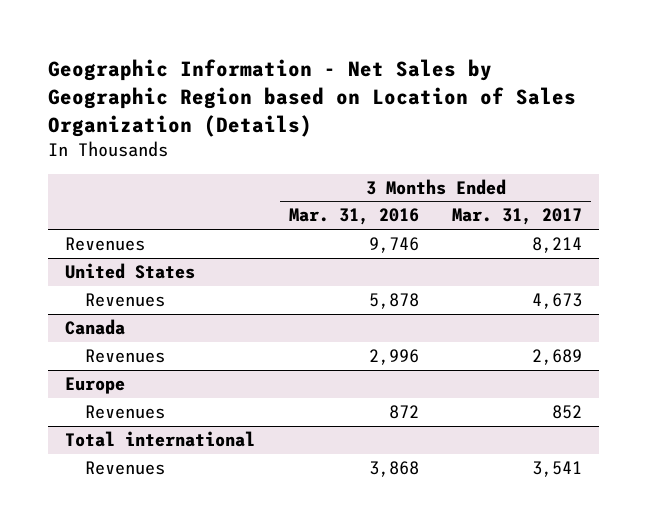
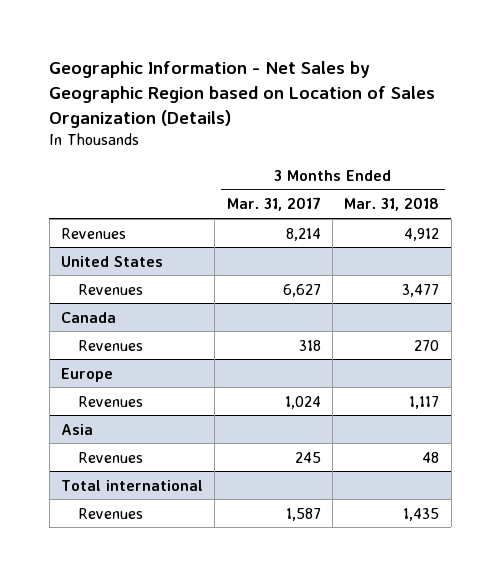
[288,208,419,226] Mar. 31, 2016 -> none
none -> [344,197,440,212] Mar. 31, 2018
[532,293,583,310] 4,673 -> [282,283,321,297] 6,627
[532,349,583,366] 2,689 -> [298,339,321,351] 318
[552,405,583,420] 852 -> [284,395,321,409] 1,024
none -> [60,423,93,435] Asia
none -> [77,451,143,463] Revenues
[532,461,583,478] 3,541 -> [285,507,321,521] 1,587

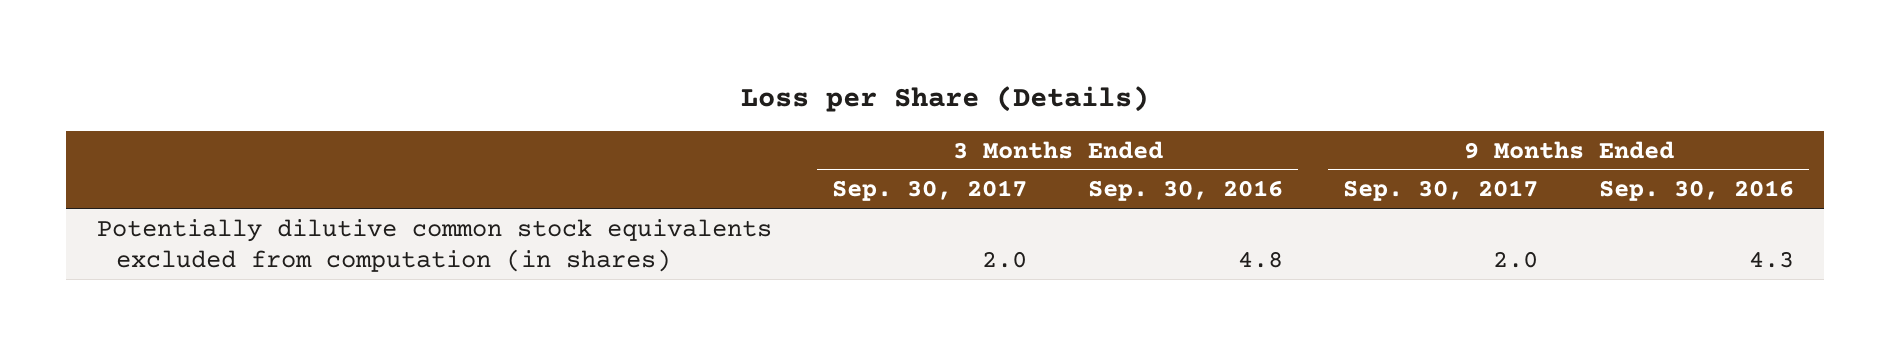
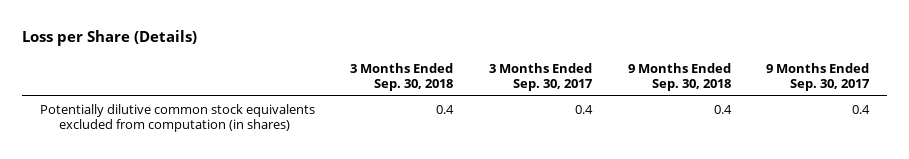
[1087,180,1283,202] Sep. 30, 2016 -> none
[1599,180,1795,202] Sep. 30, 2016 -> none
none -> [350,62,454,91] 3 Months Ended Sep. 30, 2018
none -> [627,62,731,91] 9 Months Ended Sep. 30, 2018
[982,251,1028,269] 2.0 -> [575,105,594,115] 0.4
[1493,251,1539,269] 2.0 -> [852,105,871,115] 0.4

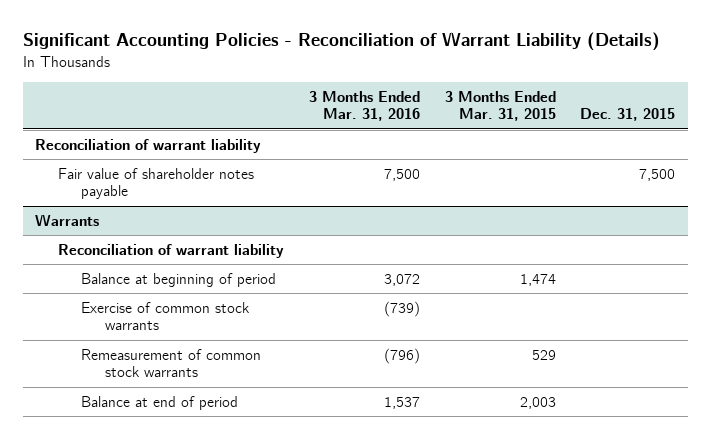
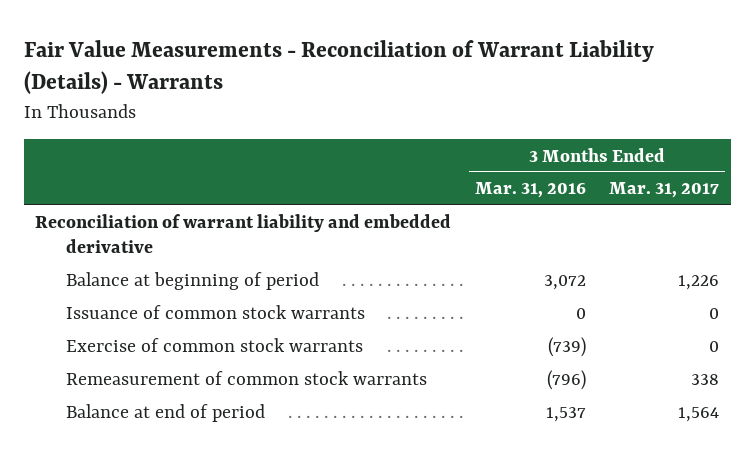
[22,31,660,52] Significant Accounting Policies - Reconciliation of Warrant Liability (Details) -> [23,39,654,95] Fair Value Measurements - Reconciliation of Warrant Liability (Details) - Warrants
[444,90,556,122] 3 Months Ended Mar. 31, 2015 -> none
[580,108,676,122] Dec. 31, 2015 -> none
none -> [608,182,719,199] Mar. 31, 2017
[58,167,255,200] Fair value of shareholder notes payable -> none
[34,213,99,226] Warrants -> none
[58,243,285,258] Reconciliation of warrant liability -> none
[34,138,261,153] Reconciliation of warrant liability -> [35,214,452,254] Reconciliation of warrant liability and embedded derivative
none -> [65,305,365,320] Issuance of common stock warrants

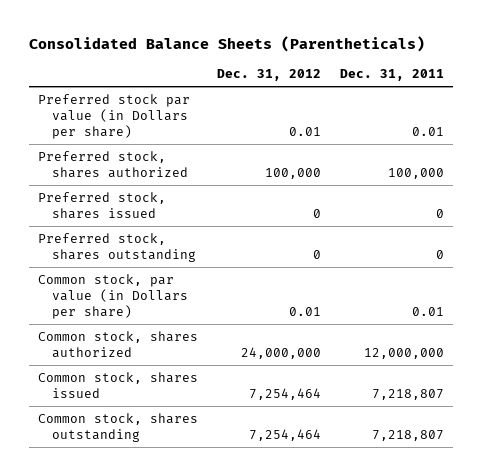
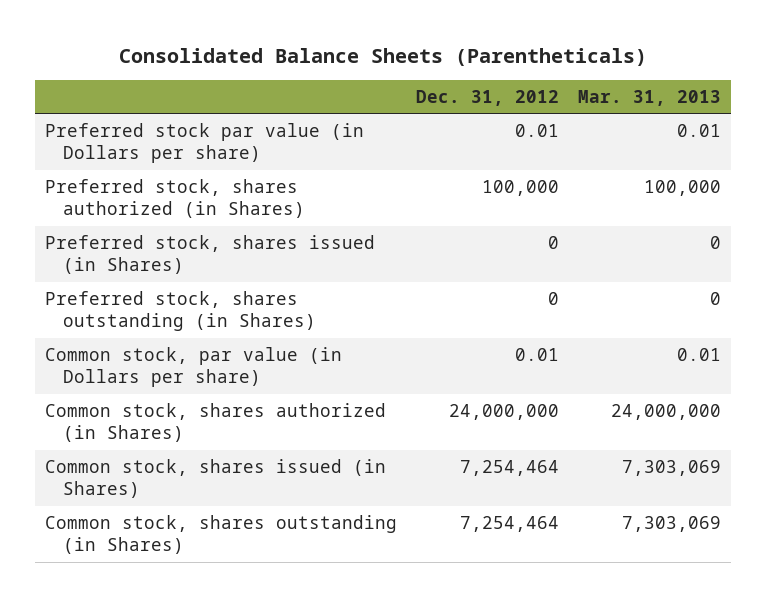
[339,69,444,82] Dec. 31, 2011 -> none
none -> [578,90,722,107] Mar. 31, 2013
[38,150,188,178] Preferred stock, shares authorized -> [44,179,305,219] Preferred stock, shares authorized (in Shares)
[38,191,167,219] Preferred stock, shares issued -> [44,235,375,275] Preferred stock, shares issued (in Shares)
[38,232,196,262] Preferred stock, shares outstanding -> [44,291,316,332] Preferred stock, shares outstanding (in Shares)
[38,330,199,358] Common stock, shares authorized -> [44,403,386,443] Common stock, shares authorized (in Shares)
[38,371,199,398] Common stock, shares issued -> [44,459,386,499] Common stock, shares issued (in Shares)
[38,412,199,442] Common stock, shares outstanding -> [44,515,397,555] Common stock, shares outstanding (in Shares)

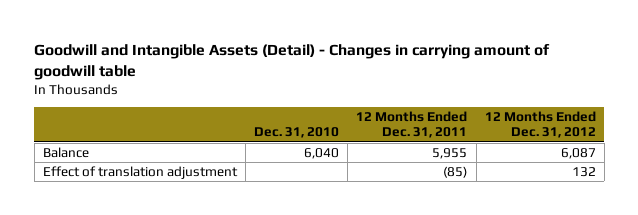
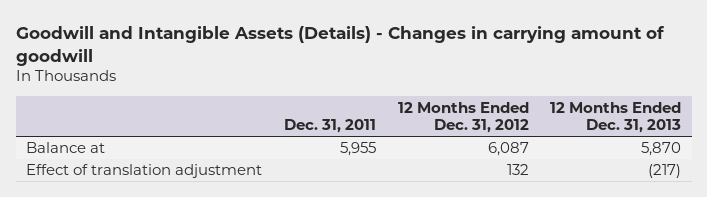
[34,43,551,80] Goodwill and Intangible Assets (Detail) - Changes in carrying amount of goodwill table -> [15,25,665,66] Goodwill and Intangible Assets (Details) - Changes in carrying amount of goodwill
[254,127,340,139] Dec. 31, 2010 -> none
[356,110,468,139] 12 Months Ended Dec. 31, 2011 -> none
none -> [283,119,376,134] Dec. 31, 2011
none -> [550,101,682,134] 12 Months Ended Dec. 31, 2013
[42,146,89,158] Balance -> [26,142,106,154] Balance at

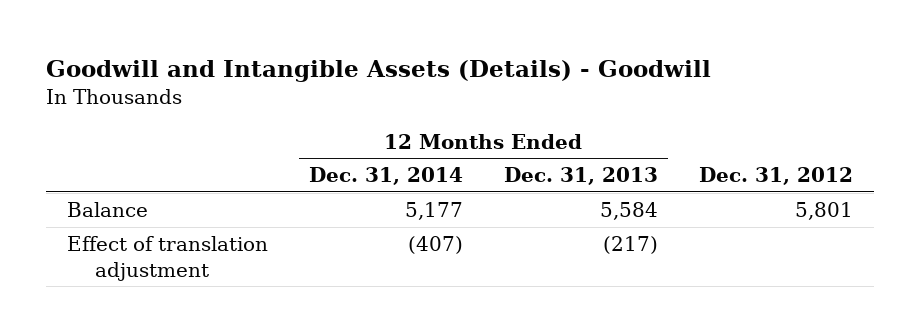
[15,25,665,66] Goodwill and Intangible Assets (Details) - Changes in carrying amount of goodwill -> [46,60,712,83] Goodwill and Intangible Assets (Details) - Goodwill
[283,119,376,134] Dec. 31, 2011 -> none
[397,101,529,134] 12 Months Ended Dec. 31, 2012 -> none
none -> [308,167,463,186] Dec. 31, 2014
none -> [699,167,854,186] Dec. 31, 2012
[26,142,106,154] Balance at -> [66,202,148,218] Balance
[641,142,682,157] 5,870 -> [599,202,658,221] 5,584

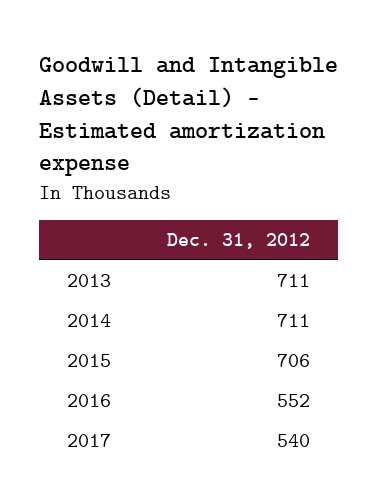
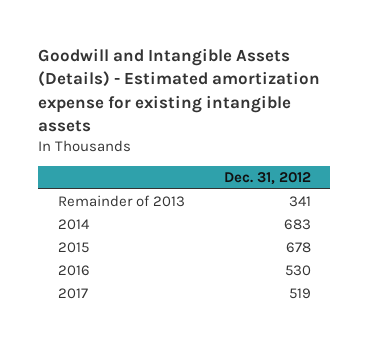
[39,56,339,177] Goodwill and Intangible Assets (Detail) - Estimated amortization expense -> [38,48,321,132] Goodwill and Intangible Assets (Details) - Estimated amortization expense for existing intangible assets
[67,274,112,288] 2013 -> none
none -> [57,195,185,208] Remainder of 2013
[277,314,311,328] 711 -> [283,219,311,231] 683
[277,354,311,368] 706 -> [285,242,311,254] 678
[277,394,311,408] 552 -> [284,265,311,277] 530
[277,434,311,448] 540 -> [288,288,311,300] 519

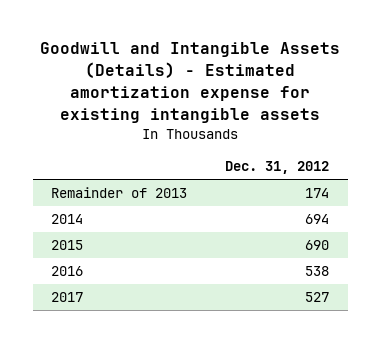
[288,196,311,208] 341 -> [304,188,329,199] 174
[283,219,311,231] 683 -> [304,214,329,225] 694
[285,242,311,254] 678 -> [304,240,329,251] 690
[284,265,311,277] 530 -> [304,266,329,277] 538
[288,288,311,300] 519 -> [304,292,329,303] 527

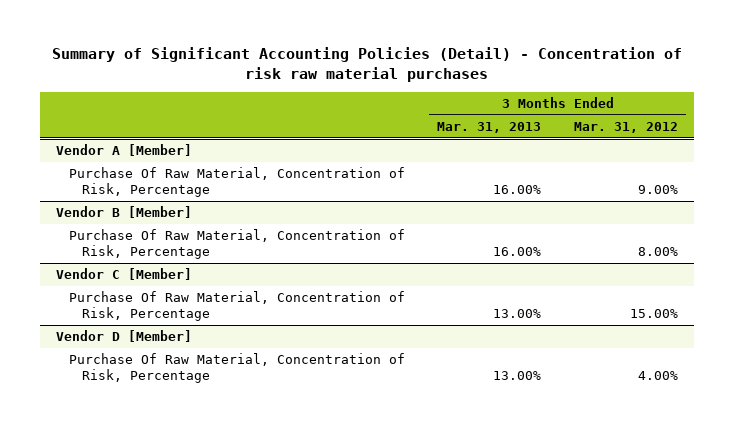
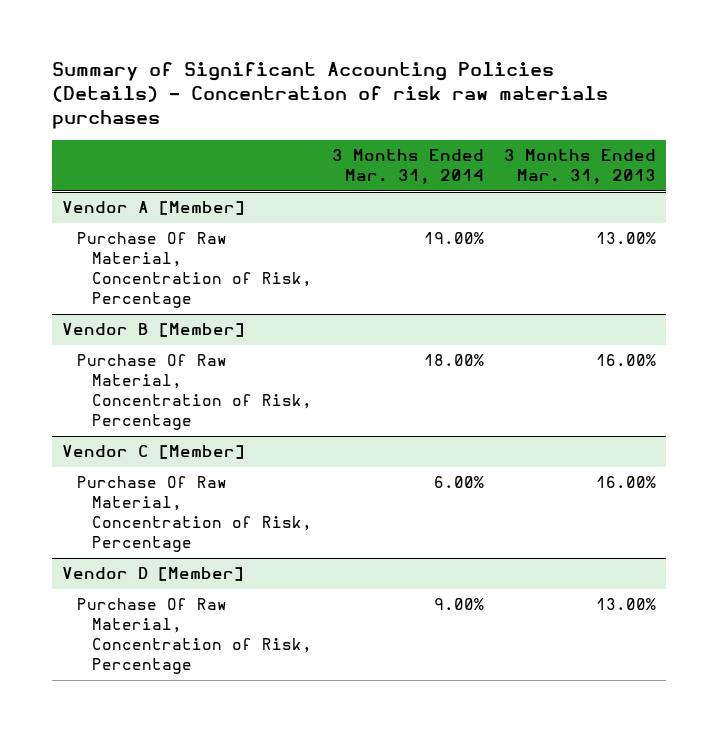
[51,47,682,83] Summary of Significant Accounting Policies (Detail) - Concentration of risk raw material purchases -> [51,61,608,130] Summary of Significant Accounting Policies (Details) - Concentration of risk raw materials purchases
[573,121,678,133] Mar. 31, 2012 -> none
none -> [332,149,485,185] 3 Months Ended Mar. 31, 2014
[493,184,542,194] 16.00% -> [595,232,656,245] 13.00%
[493,308,542,318] 13.00% -> [595,476,656,489] 16.00%

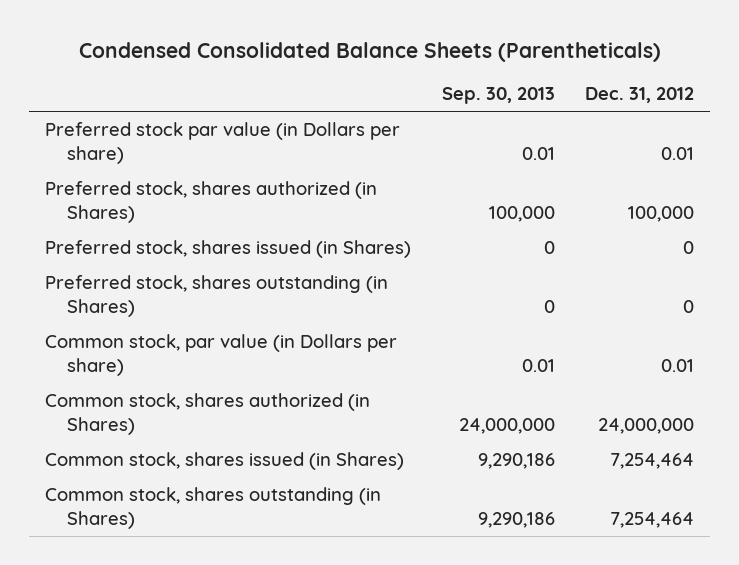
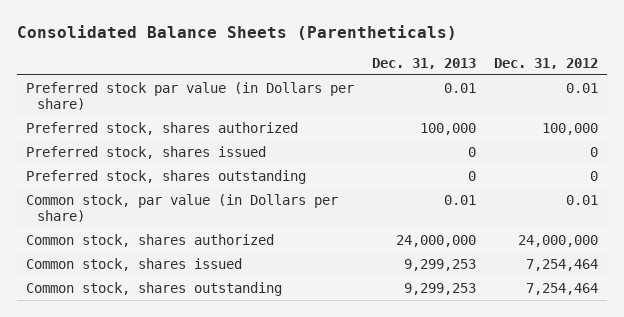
[78,41,661,62] Condensed Consolidated Balance Sheets (Parentheticals) -> [17,24,458,40] Consolidated Balance Sheets (Parentheticals)
[441,87,555,105] Sep. 30, 2013 -> none
none -> [371,57,476,69] Dec. 31, 2013
[44,180,377,223] Preferred stock, shares authorized (in Shares) -> [26,121,299,135] Preferred stock, shares authorized
[44,239,411,258] Preferred stock, shares issued (in Shares) -> [26,145,267,159] Preferred stock, shares issued
[44,274,388,317] Preferred stock, shares outstanding (in Shares) -> [26,169,307,184] Preferred stock, shares outstanding
[44,392,370,435] Common stock, shares authorized (in Shares) -> [26,233,275,247] Common stock, shares authorized
[44,451,404,470] Common stock, shares issued (in Shares) -> [26,257,243,271] Common stock, shares issued
[44,486,381,529] Common stock, shares outstanding (in Shares) -> [26,281,283,296] Common stock, shares outstanding

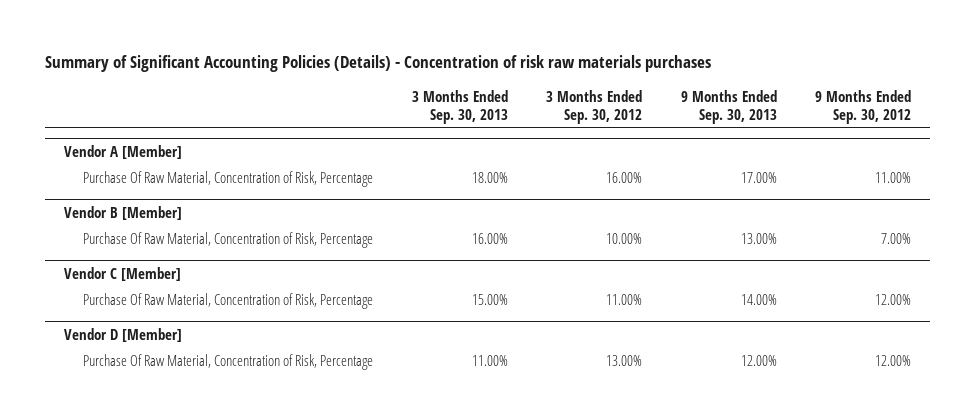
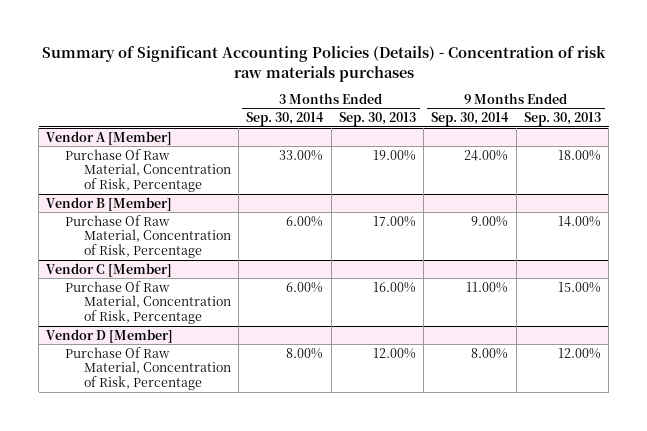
[546,89,643,124] 3 Months Ended Sep. 30, 2012 -> none
[815,89,912,124] 9 Months Ended Sep. 30, 2012 -> none
none -> [246,112,325,127] Sep. 30, 2014
none -> [431,112,510,127] Sep. 30, 2014
[471,171,508,183] 18.00% -> [372,149,416,161] 19.00%
[740,171,777,183] 17.00% -> [557,149,601,161] 18.00%
[471,232,508,244] 16.00% -> [372,215,416,227] 17.00%
[740,232,777,244] 13.00% -> [557,215,601,227] 14.00%
[471,293,508,305] 15.00% -> [372,281,416,293] 16.00%
[740,293,777,305] 14.00% -> [557,281,601,293] 15.00%
[471,354,508,366] 11.00% -> [372,347,416,359] 12.00%

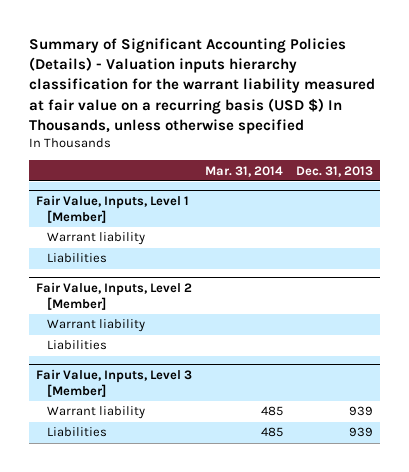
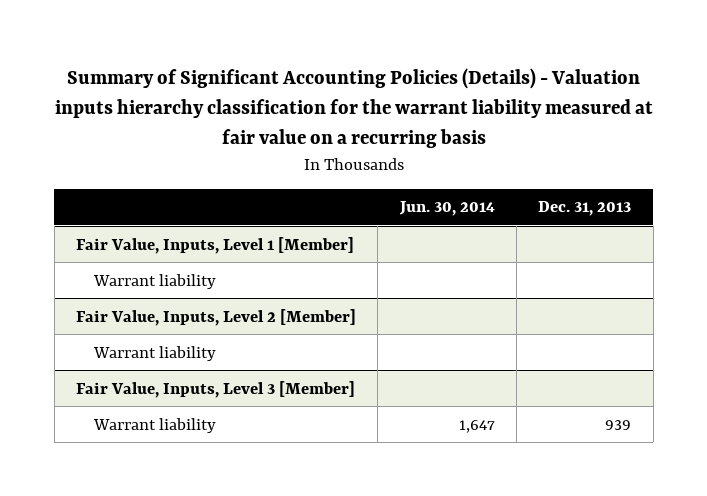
[28,38,375,134] Summary of Significant Accounting Policies (Details) - Valuation inputs hierarchy classification for the warrant liability measured at fair value on a recurring basis (USD $) In Thousands, unless otherwise specified -> [54,67,653,148] Summary of Significant Accounting Policies (Details) - Valuation inputs hierarchy classification for the warrant liability measured at fair value on a recurring basis
[204,165,283,177] Mar. 31, 2014 -> none
none -> [398,201,495,217] Jun. 30, 2014
[46,253,107,264] Liabilities -> none
[46,340,107,351] Liabilities -> none
[46,427,107,438] Liabilities -> none

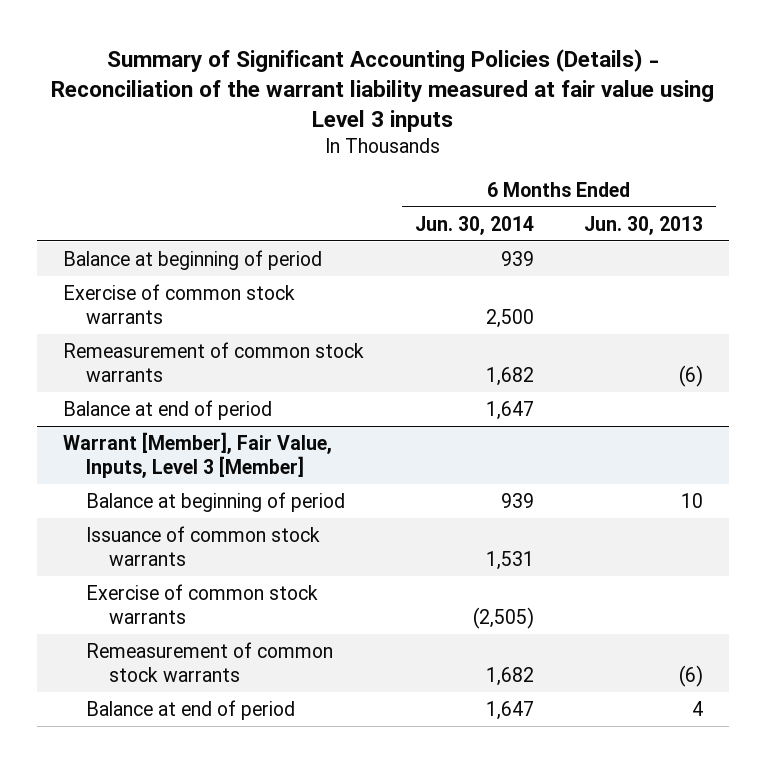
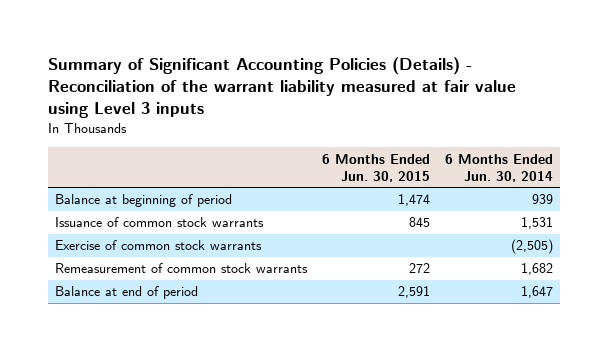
[584,215,704,235] Jun. 30, 2013 -> none
none -> [321,153,430,182] 6 Months Ended Jun. 30, 2015
[62,283,295,324] Exercise of common stock warrants -> none
[62,341,364,382] Remeasurement of common stock warrants -> none
[62,399,272,420] Balance at end of period -> none
[62,431,332,478] Warrant [Member], Fair Value, Inputs, Level 3 [Member] -> none
[85,491,345,512] Balance at beginning of period -> none

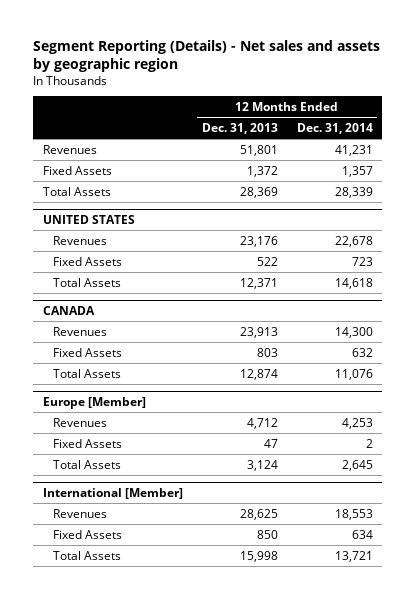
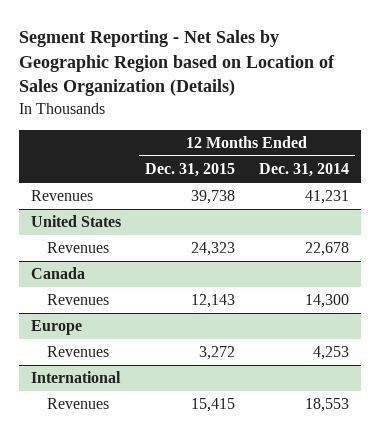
[33,40,381,73] Segment Reporting (Details) - Net sales and assets by geographic region -> [18,30,335,97] Segment Reporting - Net Sales by Geographic Region based on Location of Sales Organization (Details)
[201,122,278,134] Dec. 31, 2013 -> none
none -> [145,163,236,178] Dec. 31, 2015
[42,165,112,175] Fixed Assets -> none
[42,186,111,196] Total Assets -> none
[42,214,135,224] UNITED STATES -> [30,215,121,228] United States
[52,256,122,266] Fixed Assets -> none
[52,277,121,287] Total Assets -> none
[42,305,95,315] CANADA -> [30,267,85,280] Canada
[52,347,122,357] Fixed Assets -> none
[52,368,121,378] Total Assets -> none
[42,396,146,409] Europe [Member] -> [30,320,82,336] Europe
[52,438,122,448] Fixed Assets -> none
[52,459,121,469] Total Assets -> none
[42,487,183,499] International [Member] -> [30,371,121,384] International
[52,529,122,539] Fixed Assets -> none
[52,550,121,560] Total Assets -> none

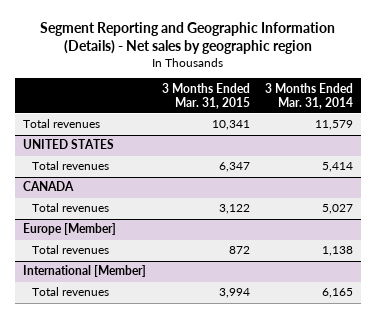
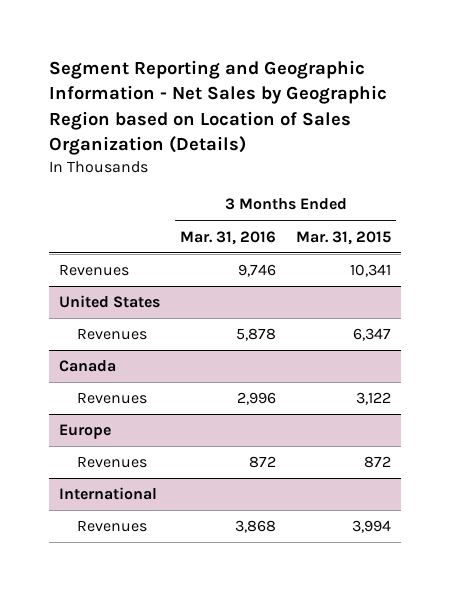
[40,22,336,55] Segment Reporting and Geographic Information (Details) - Net sales by geographic region -> [49,60,388,155] Segment Reporting and Geographic Information - Net Sales by Geographic Region based on Location of Sales Organization (Details)
[265,82,354,109] 3 Months Ended Mar. 31, 2014 -> none
none -> [180,230,277,245] Mar. 31, 2016
[23,119,101,129] Total revenues -> [59,264,130,277] Revenues
[23,139,115,150] UNITED STATES -> [59,295,161,309] United States
[31,161,109,171] Total revenues -> [77,328,148,341] Revenues
[23,181,75,192] CANADA -> [59,360,117,373] Canada
[31,203,109,213] Total revenues -> [77,392,148,405] Revenues
[23,223,117,236] Europe [Member] -> [59,424,112,440] Europe
[31,245,109,255] Total revenues -> [77,456,148,469] Revenues
[23,265,147,278] International [Member] -> [59,487,158,501] International
[31,287,109,297] Total revenues -> [77,520,148,533] Revenues

